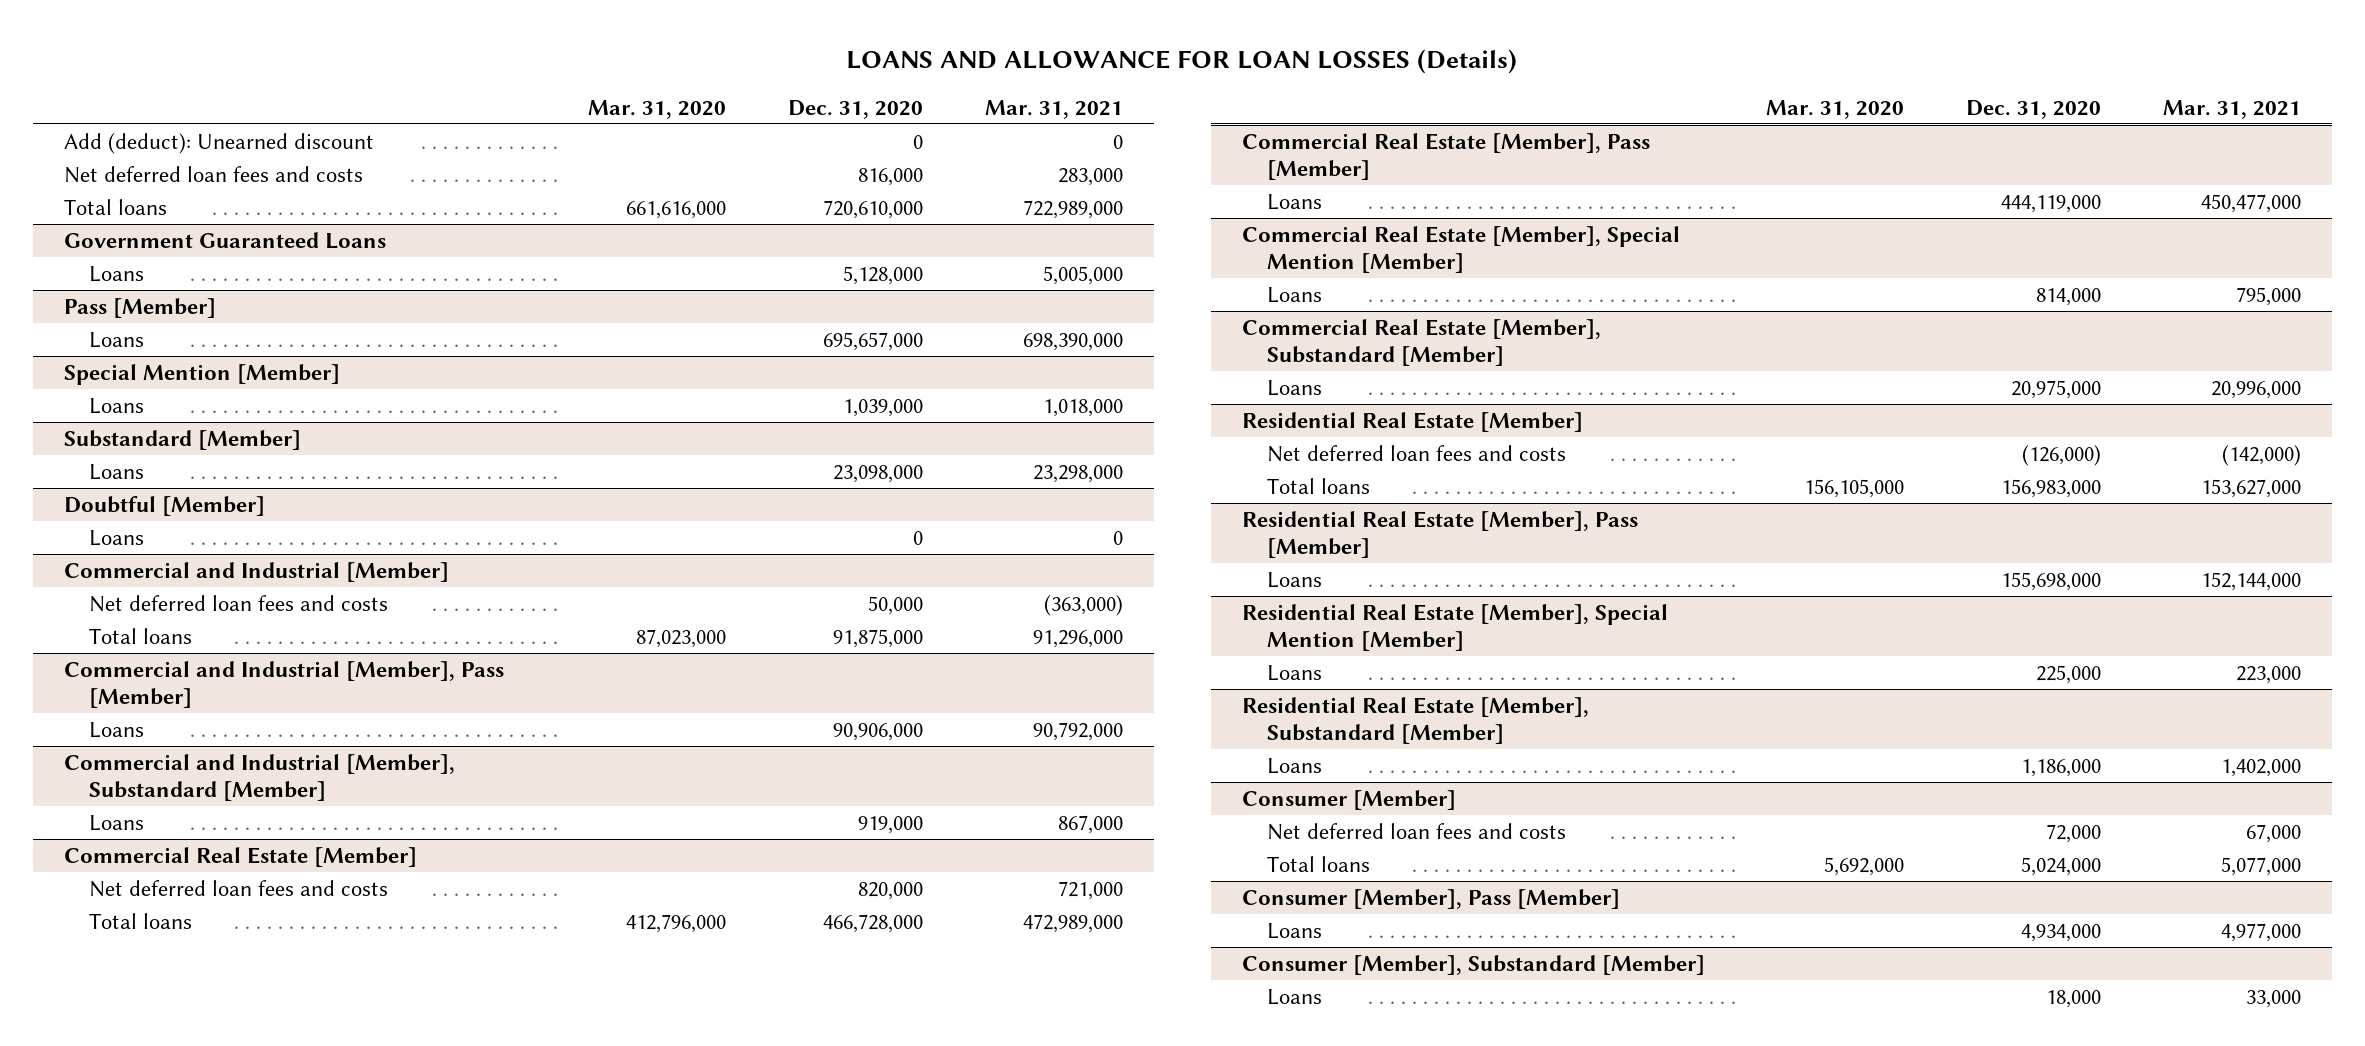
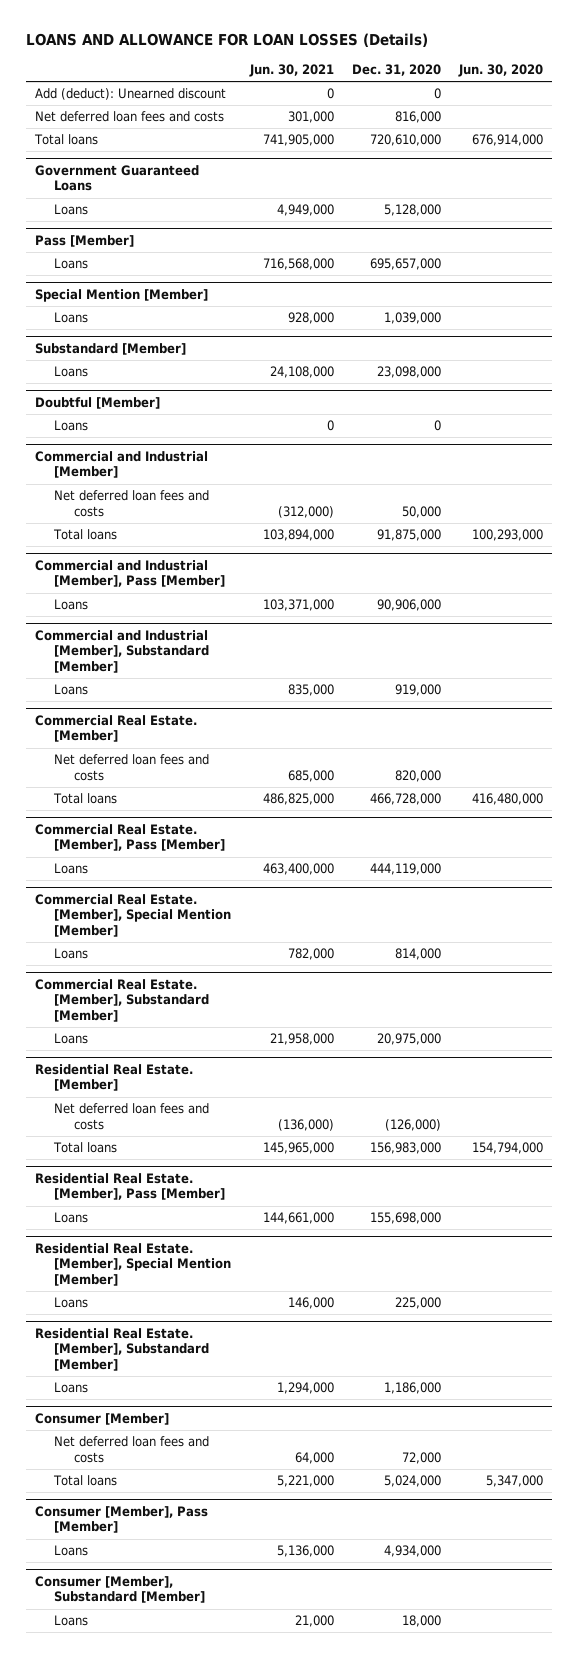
[588,99,727,119] Mar. 31, 2020 -> none
[985,99,1124,119] Mar. 31, 2021 -> none
none -> [248,64,334,78] Jun. 30, 2021
none -> [458,64,544,78] Jun. 30, 2020
[63,847,417,868] Commercial Real Estate [Member] -> [34,715,197,743] Commercial Real Estate. [Member]
[1241,133,1650,180] Commercial Real Estate [Member], Pass [Member] -> [34,824,226,852] Commercial Real Estate. [Member], Pass [Member]
[1241,226,1680,273] Commercial Real Estate [Member], Special Mention [Member] -> [34,894,232,937] Commercial Real Estate. [Member], Special Mention [Member]
[1241,319,1601,366] Commercial Real Estate [Member], Substandard [Member] -> [34,979,210,1022] Commercial Real Estate. [Member], Substandard [Member]
[1241,412,1583,433] Residential Real Estate [Member] -> [34,1064,193,1092] Residential Real Estate. [Member]
[1241,511,1638,558] Residential Real Estate [Member], Pass [Member] -> [34,1173,226,1201] Residential Real Estate. [Member], Pass [Member]
[1241,604,1668,651] Residential Real Estate [Member], Special Mention [Member] -> [34,1243,232,1286] Residential Real Estate. [Member], Special Mention [Member]
[1241,697,1589,744] Residential Real Estate [Member], Substandard [Member] -> [34,1328,210,1371] Residential Real Estate. [Member], Substandard [Member]

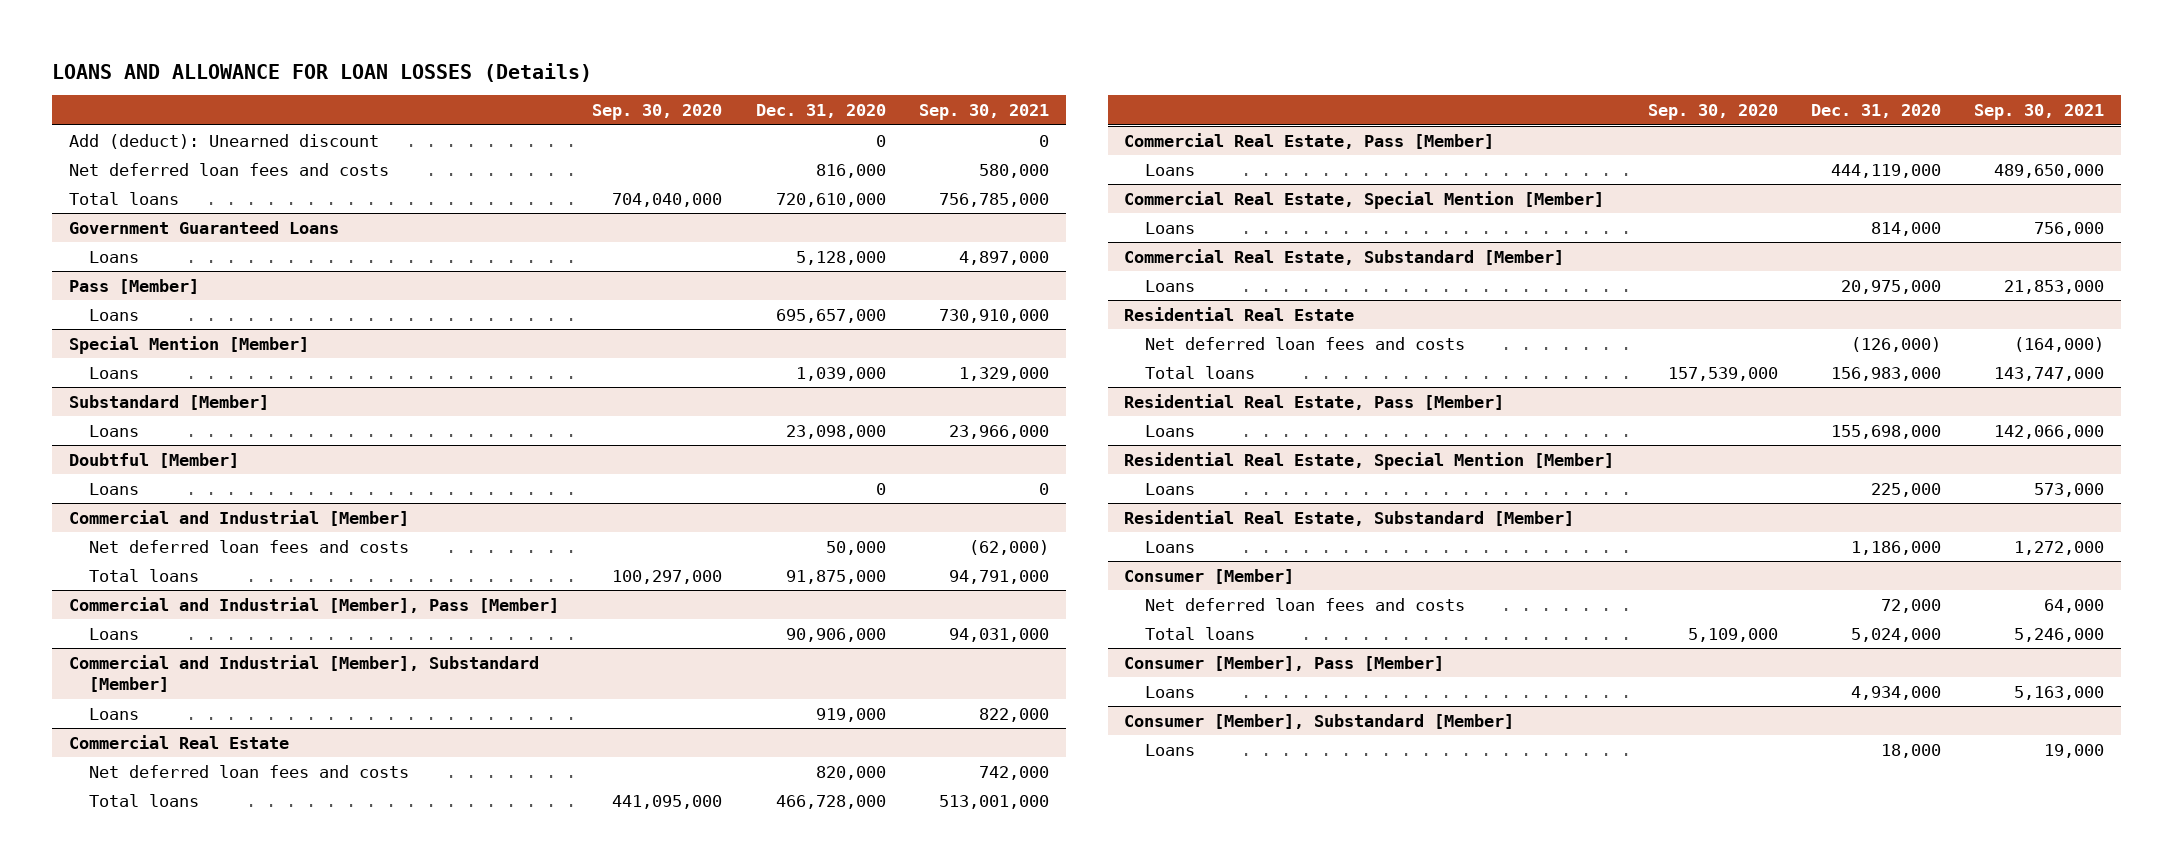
[248,64,334,78] Jun. 30, 2021 -> none
[458,64,544,78] Jun. 30, 2020 -> none
none -> [592,104,723,121] Sep. 30, 2020
none -> [919,104,1050,121] Sep. 30, 2021
[34,715,197,743] Commercial Real Estate. [Member] -> [69,734,290,749] Commercial Real Estate
[34,824,226,852] Commercial Real Estate. [Member], Pass [Member] -> [1124,132,1495,149] Commercial Real Estate, Pass [Member]
[34,894,232,937] Commercial Real Estate. [Member], Special Mention [Member] -> [1124,190,1605,209] Commercial Real Estate, Special Mention [Member]
[34,979,210,1022] Commercial Real Estate. [Member], Substandard [Member] -> [1124,248,1565,265] Commercial Real Estate, Substandard [Member]
[34,1064,193,1092] Residential Real Estate. [Member] -> [1124,306,1355,321] Residential Real Estate
[34,1173,226,1201] Residential Real Estate. [Member], Pass [Member] -> [1124,393,1505,410] Residential Real Estate, Pass [Member]
[34,1243,232,1286] Residential Real Estate. [Member], Special Mention [Member] -> [1124,451,1615,470] Residential Real Estate, Special Mention [Member]
[34,1328,210,1371] Residential Real Estate. [Member], Substandard [Member] -> [1124,509,1575,526] Residential Real Estate, Substandard [Member]

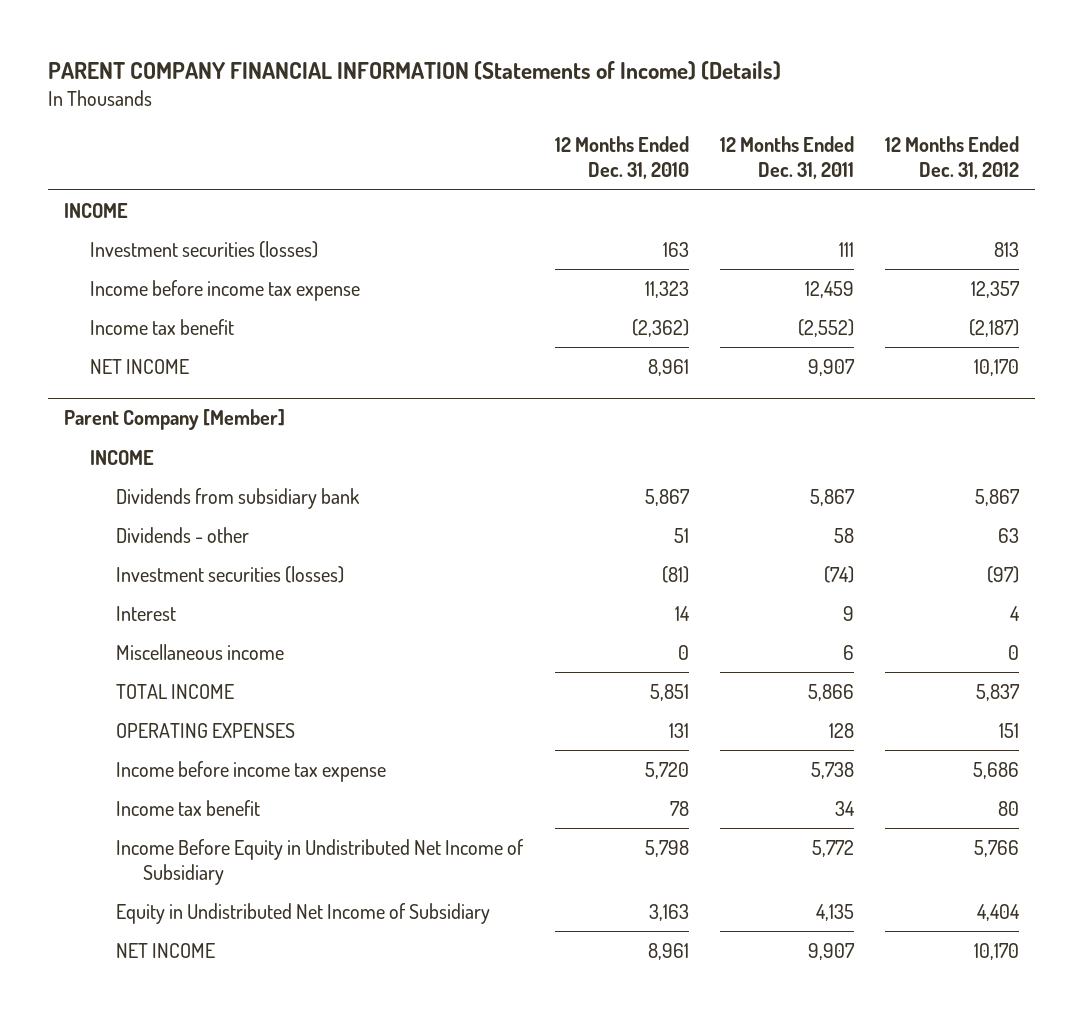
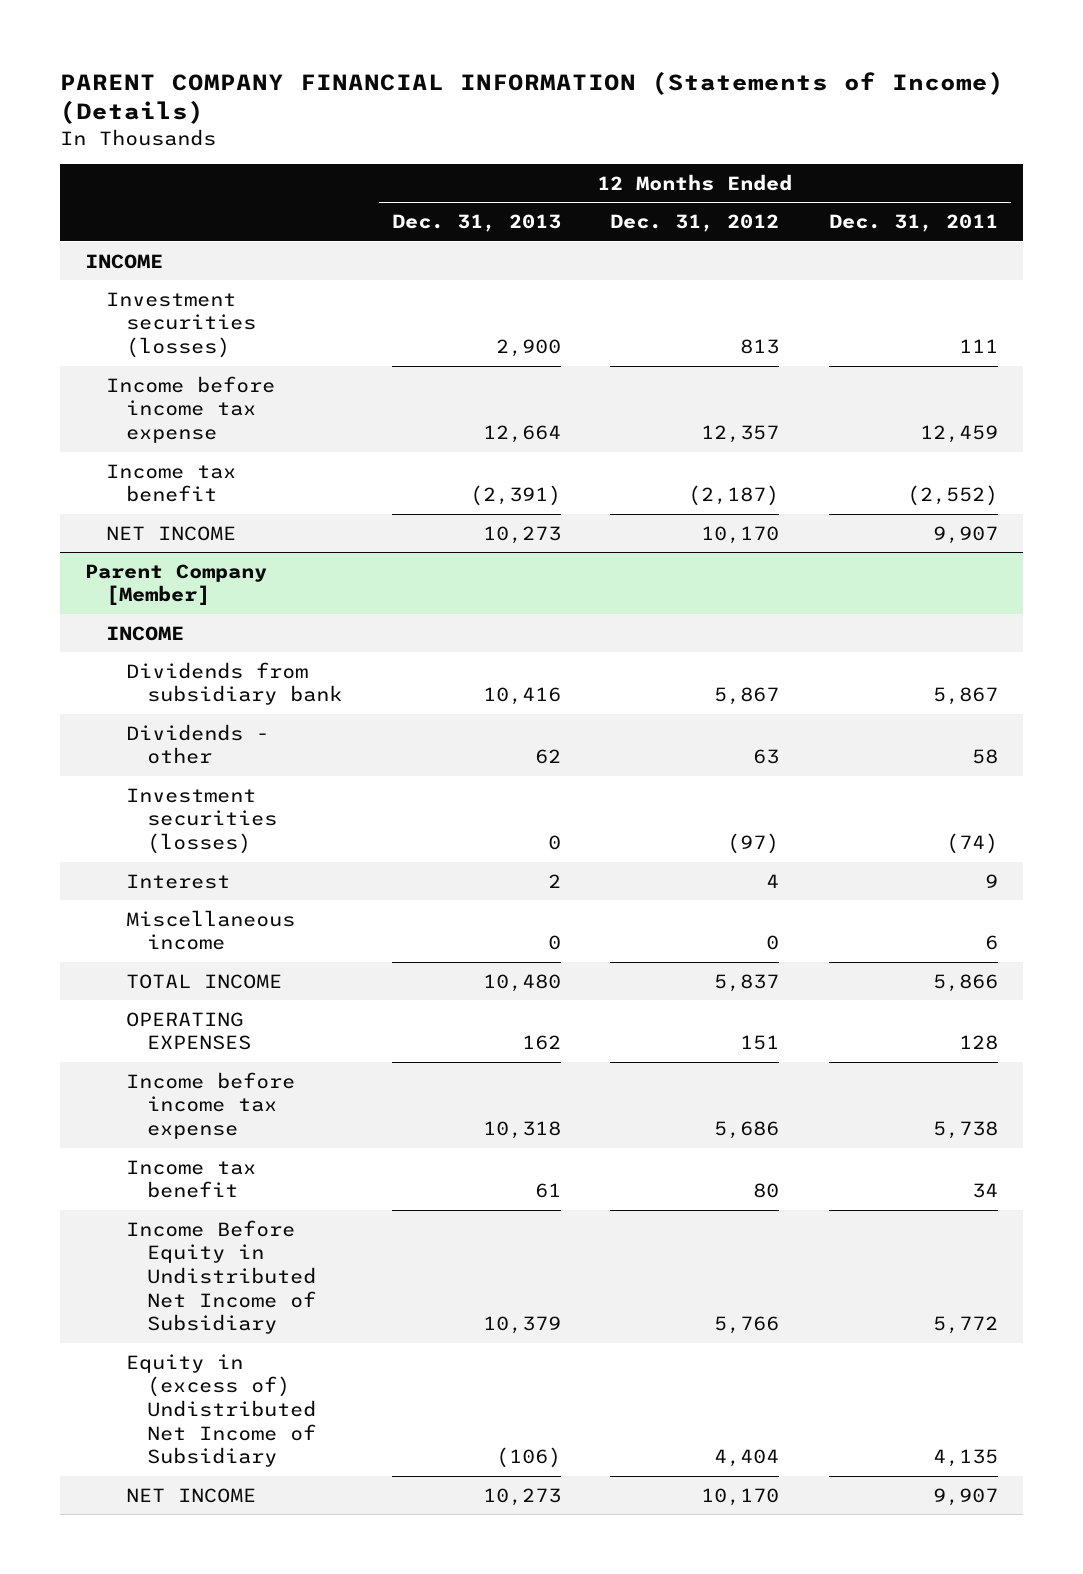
[554,136,689,180] 12 Months Ended Dec. 31, 2010 -> none
none -> [391,214,561,233] Dec. 31, 2013
[116,902,491,924] Equity in Undistributed Net Income of Subsidiary -> [126,1353,316,1468] Equity in (excess of) Undistributed Net Income of Subsidiary

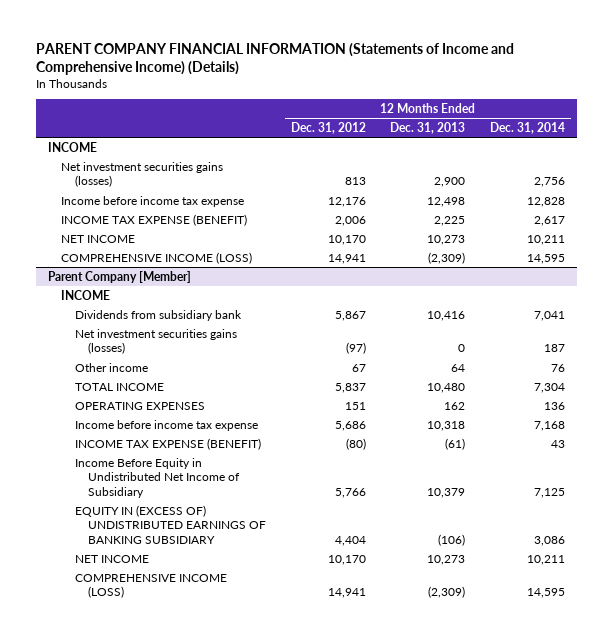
[60,70,1005,125] PARENT COMPANY FINANCIAL INFORMATION (Statements of Income) (Details) -> [35,42,514,75] PARENT COMPANY FINANCIAL INFORMATION (Statements of Income and Comprehensive Income) (Details)
[829,214,999,233] Dec. 31, 2011 -> none
none -> [489,121,565,134] Dec. 31, 2014
[105,291,257,359] Investment securities (losses) -> [61,161,224,188] Net investment securities gains (losses)
[482,425,561,444] 12,664 -> [427,196,466,207] 12,498
[701,425,780,444] 12,357 -> [327,196,366,207] 12,176
[105,463,236,503] Income tax benefit -> [61,213,248,226] INCOME TAX EXPENSE (BENEFIT)
[469,485,561,507] (2,391) -> [434,215,466,226] 2,225
[688,485,780,507] (2,187) -> [334,215,366,226] 2,006
none -> [61,251,253,264] COMPREHENSIVE INCOME (LOSS)
[126,723,270,765] Dividends - other -> none
[126,873,231,889] Interest -> none
[126,909,296,951] Miscellaneous income -> none
[126,787,277,855] Investment securities (losses) -> [74,328,237,355] Net investment securities gains (losses)
none -> [74,362,148,372] Other income
[126,1159,257,1199] Income tax benefit -> [74,437,261,450] INCOME TAX EXPENSE (BENEFIT)
[534,1183,561,1199] 61 -> [445,437,466,450] (61)
[753,1183,780,1199] 80 -> [345,437,366,450] (80)
[126,1353,316,1468] Equity in (excess of) Undistributed Net Income of Subsidiary -> [74,504,267,544] EQUITY IN (EXCESS OF) UNDISTRIBUTED EARNINGS OF BANKING SUBSIDIARY
none -> [74,573,227,599] COMPREHENSIVE INCOME (LOSS)

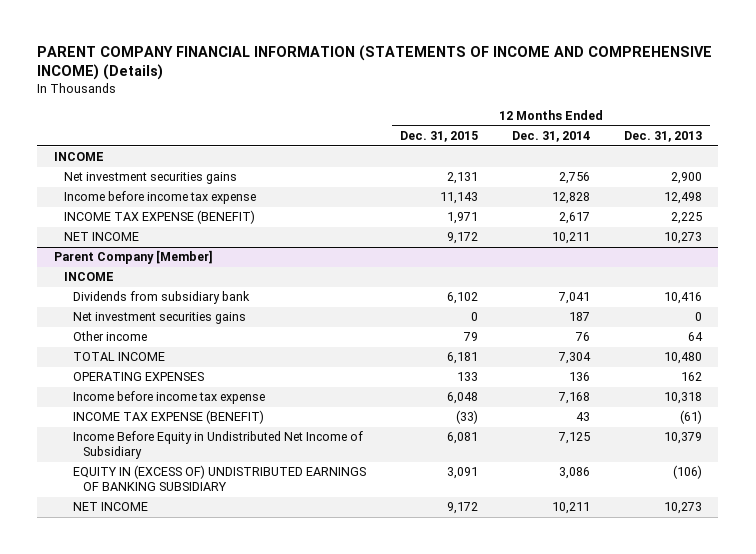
[35,42,514,75] PARENT COMPANY FINANCIAL INFORMATION (Statements of Income and Comprehensive Income) (Details) -> [37,44,713,81] PARENT COMPANY FINANCIAL INFORMATION (STATEMENTS OF INCOME AND COMPREHENSIVE INCOME) (Details)
[290,121,366,134] Dec. 31, 2012 -> none
none -> [400,131,479,143] Dec. 31, 2015
[61,161,224,188] Net investment securities gains (losses) -> [63,172,237,185] Net investment securities gains
[61,251,253,264] COMPREHENSIVE INCOME (LOSS) -> none
[74,328,237,355] Net investment securities gains (losses) -> [73,312,247,325] Net investment securities gains
[74,573,227,599] COMPREHENSIVE INCOME (LOSS) -> none

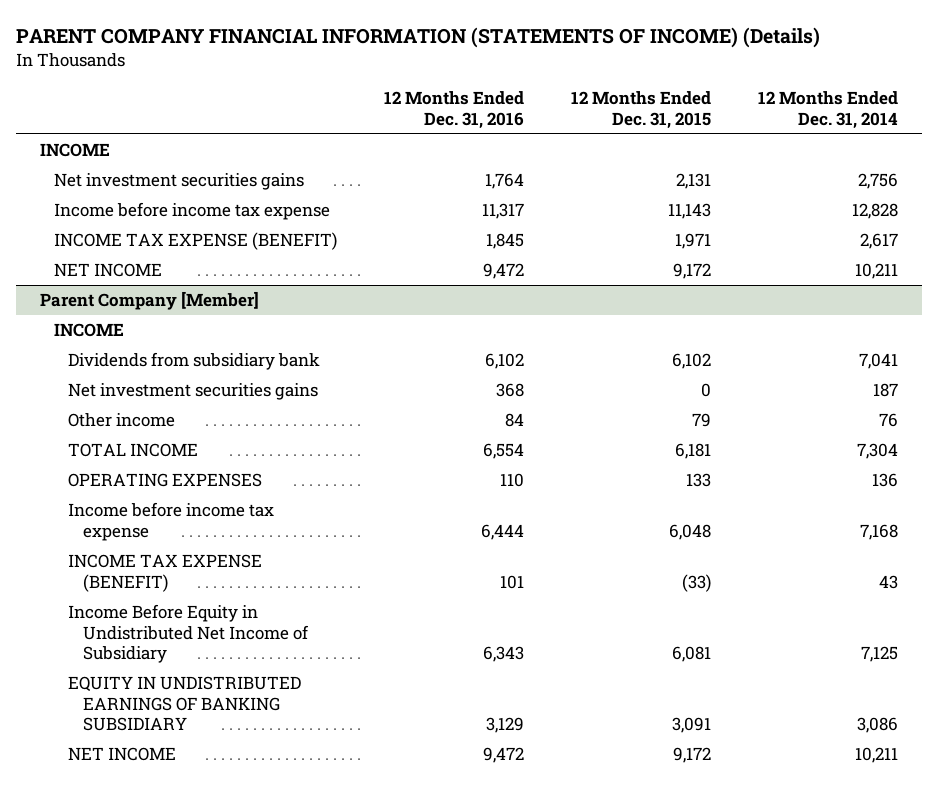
[37,44,713,81] PARENT COMPANY FINANCIAL INFORMATION (STATEMENTS OF INCOME AND COMPREHENSIVE INCOME) (Details) -> [16,26,821,48] PARENT COMPANY FINANCIAL INFORMATION (STATEMENTS OF INCOME) (Details)
[623,131,702,143] Dec. 31, 2013 -> none
none -> [384,91,525,129] 12 Months Ended Dec. 31, 2016
[73,465,367,492] EQUITY IN (EXCESS OF) UNDISTRIBUTED EARNINGS OF BANKING SUBSIDIARY -> [68,676,302,732] EQUITY IN UNDISTRIBUTED EARNINGS OF BANKING SUBSIDIARY

